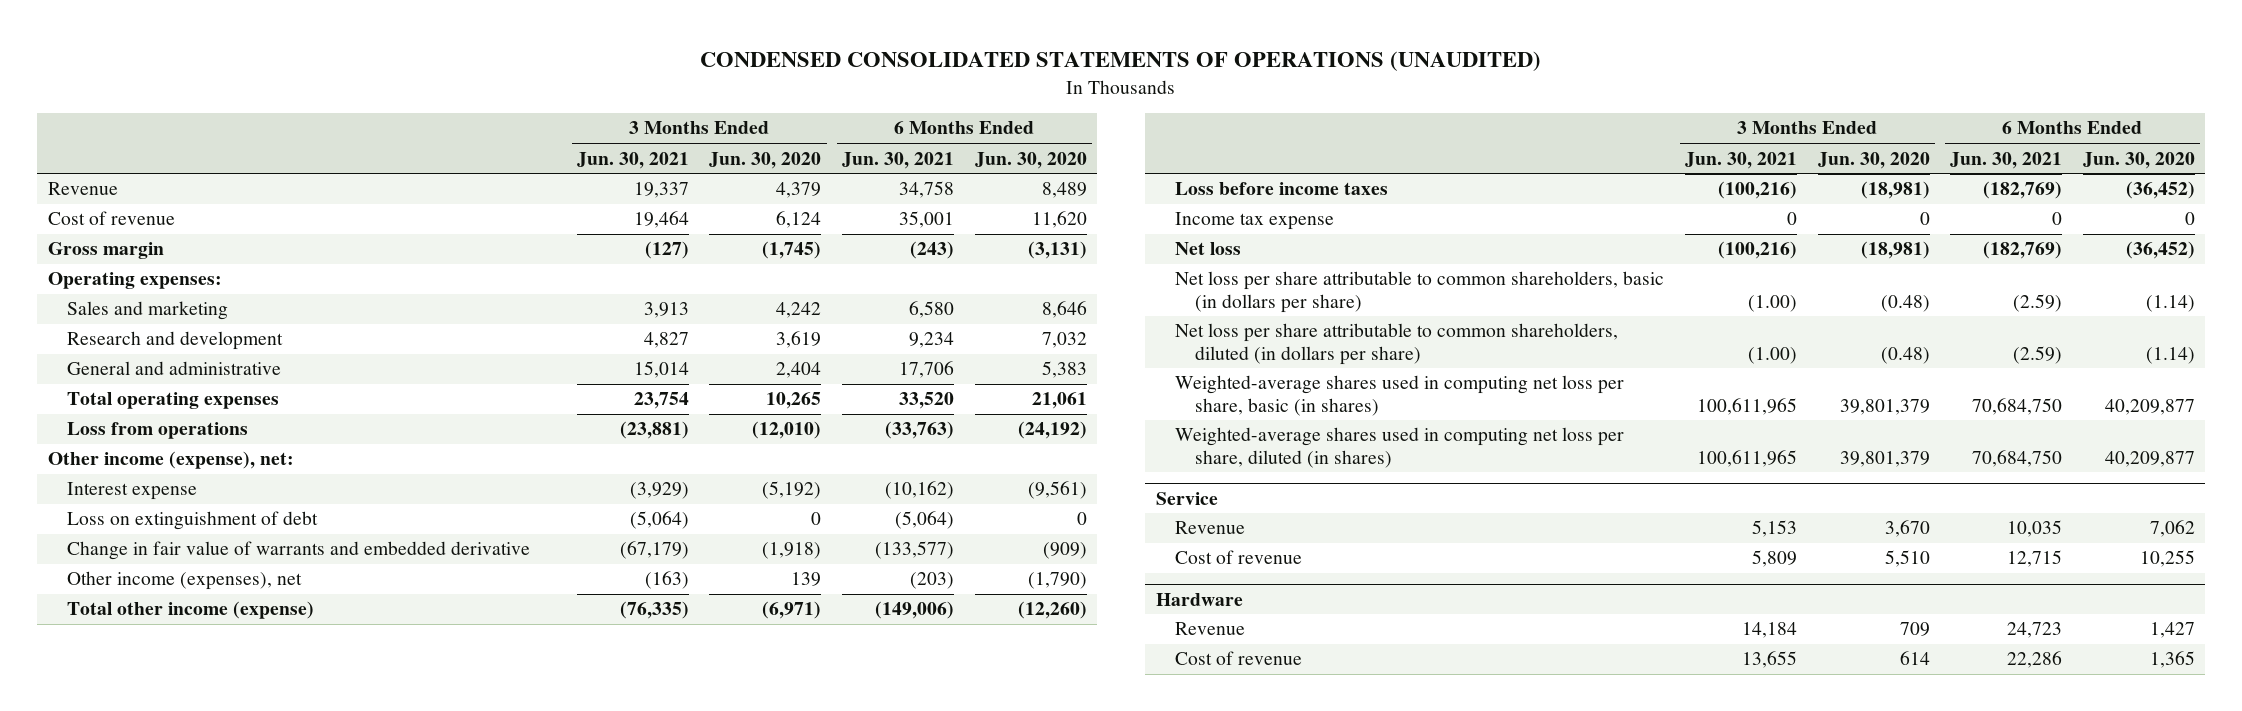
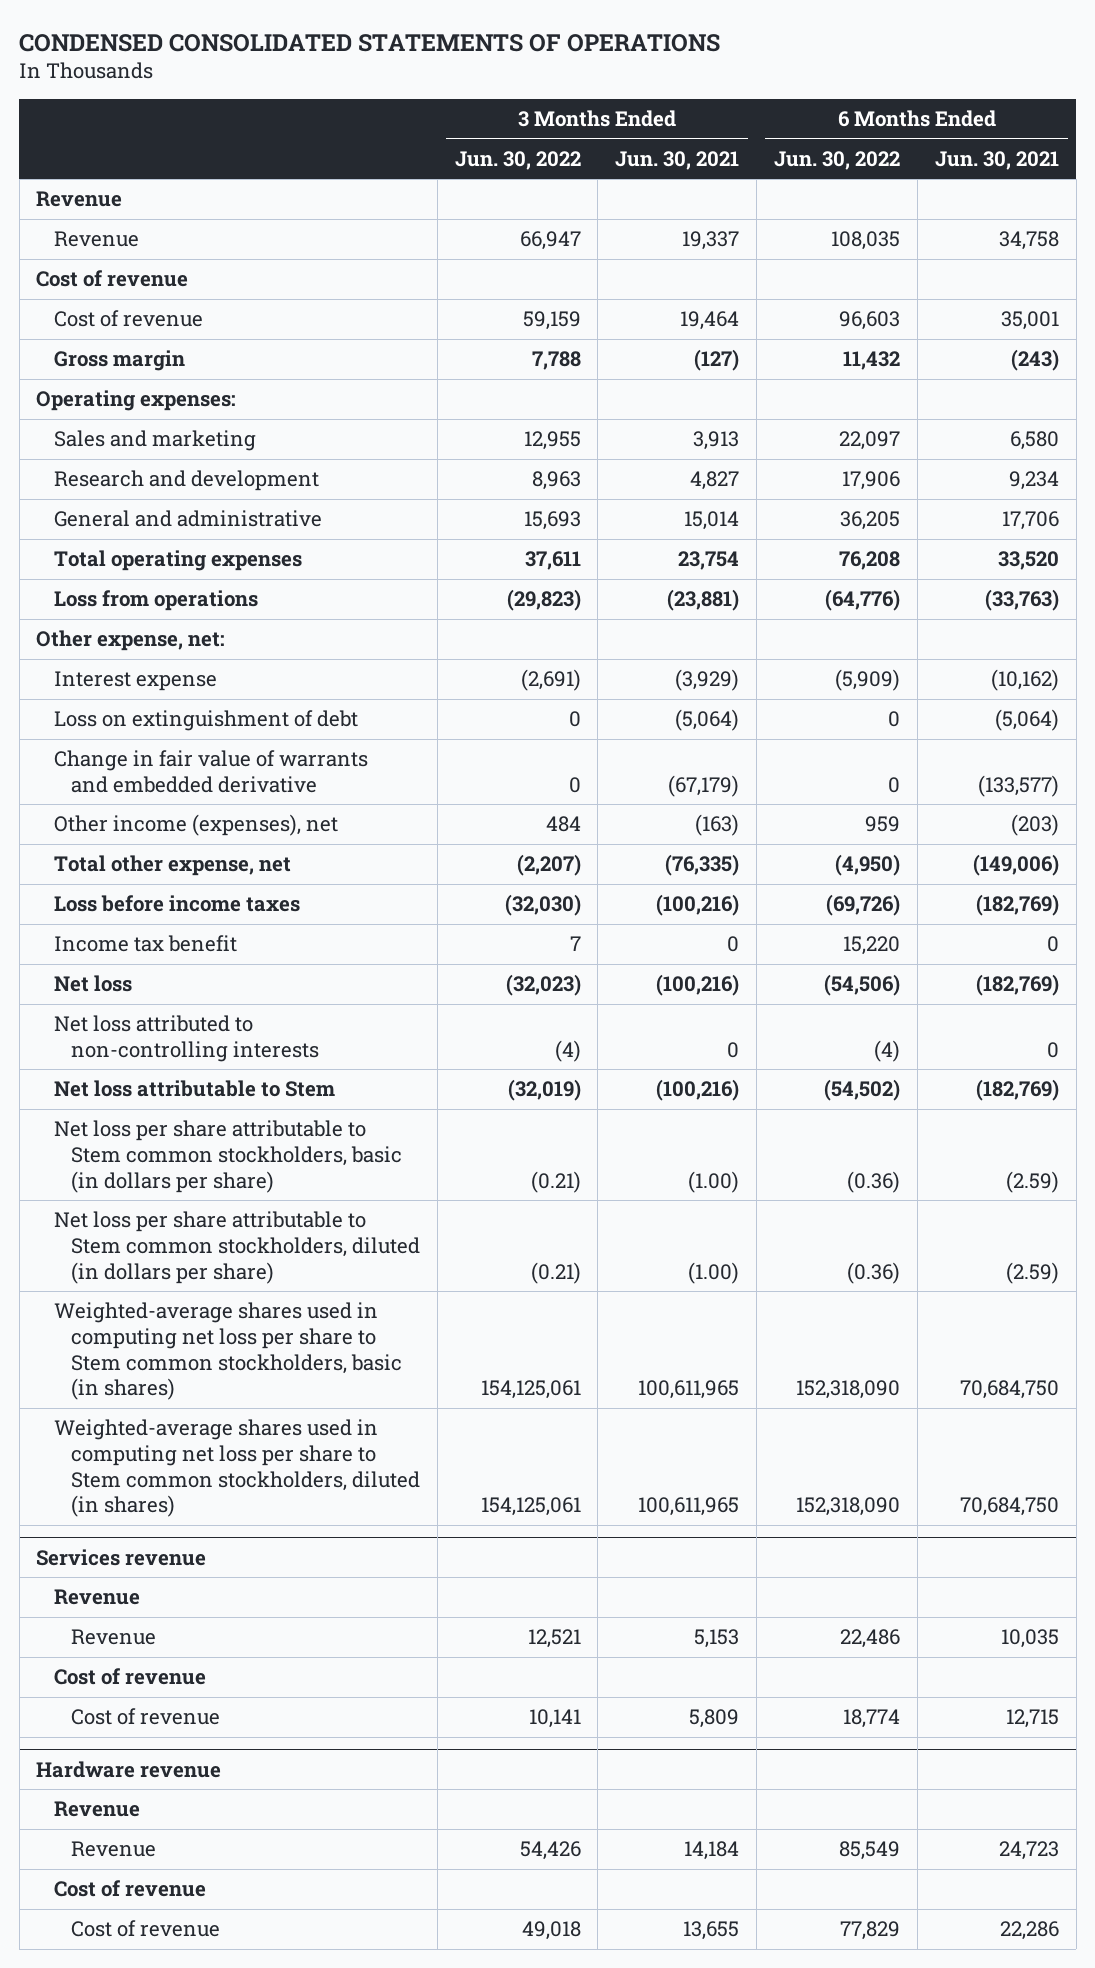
[700,51,1542,72] CONDENSED CONSOLIDATED STATEMENTS OF OPERATIONS (UNAUDITED) -> [19,33,721,52] CONDENSED CONSOLIDATED STATEMENTS OF OPERATIONS
[709,151,822,169] Jun. 30, 2020 -> none
[974,151,1087,169] Jun. 30, 2020 -> none
none -> [454,150,581,170] Jun. 30, 2022
none -> [774,150,901,170] Jun. 30, 2022
none -> [36,191,123,208] Revenue
none -> [36,270,189,288] Cost of revenue
[47,451,294,470] Other income (expense), net: -> [36,630,226,652] Other expense, net:
[67,601,315,620] Total other income (expense) -> [53,855,291,877] Total other expense, net
[1175,212,1335,231] Income tax expense -> [53,935,237,953] Income tax benefit
none -> [53,1015,319,1062] Net loss attributed to non-controlling interests
none -> [53,1080,335,1098] Net loss attributable to Stem
[1175,271,1665,313] Net loss per share attributable to common shareholders, basic (in dollars per share) -> [53,1120,402,1193] Net loss per share attributable to Stem common stockholders, basic (in dollars per share)
[1175,323,1619,365] Net loss per share attributable to common shareholders, diluted (in dollars per share) -> [53,1211,420,1284] Net loss per share attributable to Stem common stockholders, diluted (in dollars per share)
[1175,375,1625,416] Weighted-average shares used in computing net loss per share, basic (in shares) -> [53,1302,402,1401] Weighted-average shares used in computing net loss per share to Stem common stockholders, basic (in shares)
[1175,427,1625,468] Weighted-average shares used in computing net loss per share, diluted (in shares) -> [53,1419,420,1518] Weighted-average shares used in computing net loss per share to Stem common stockholders, diluted (in shares)
[1155,491,1218,505] Service -> [36,1549,207,1567] Services revenue
none -> [53,1589,140,1606] Revenue
none -> [53,1668,206,1686] Cost of revenue
[1155,592,1243,606] Hardware -> [36,1761,222,1779] Hardware revenue
none -> [53,1801,140,1818] Revenue
none -> [53,1880,206,1898] Cost of revenue

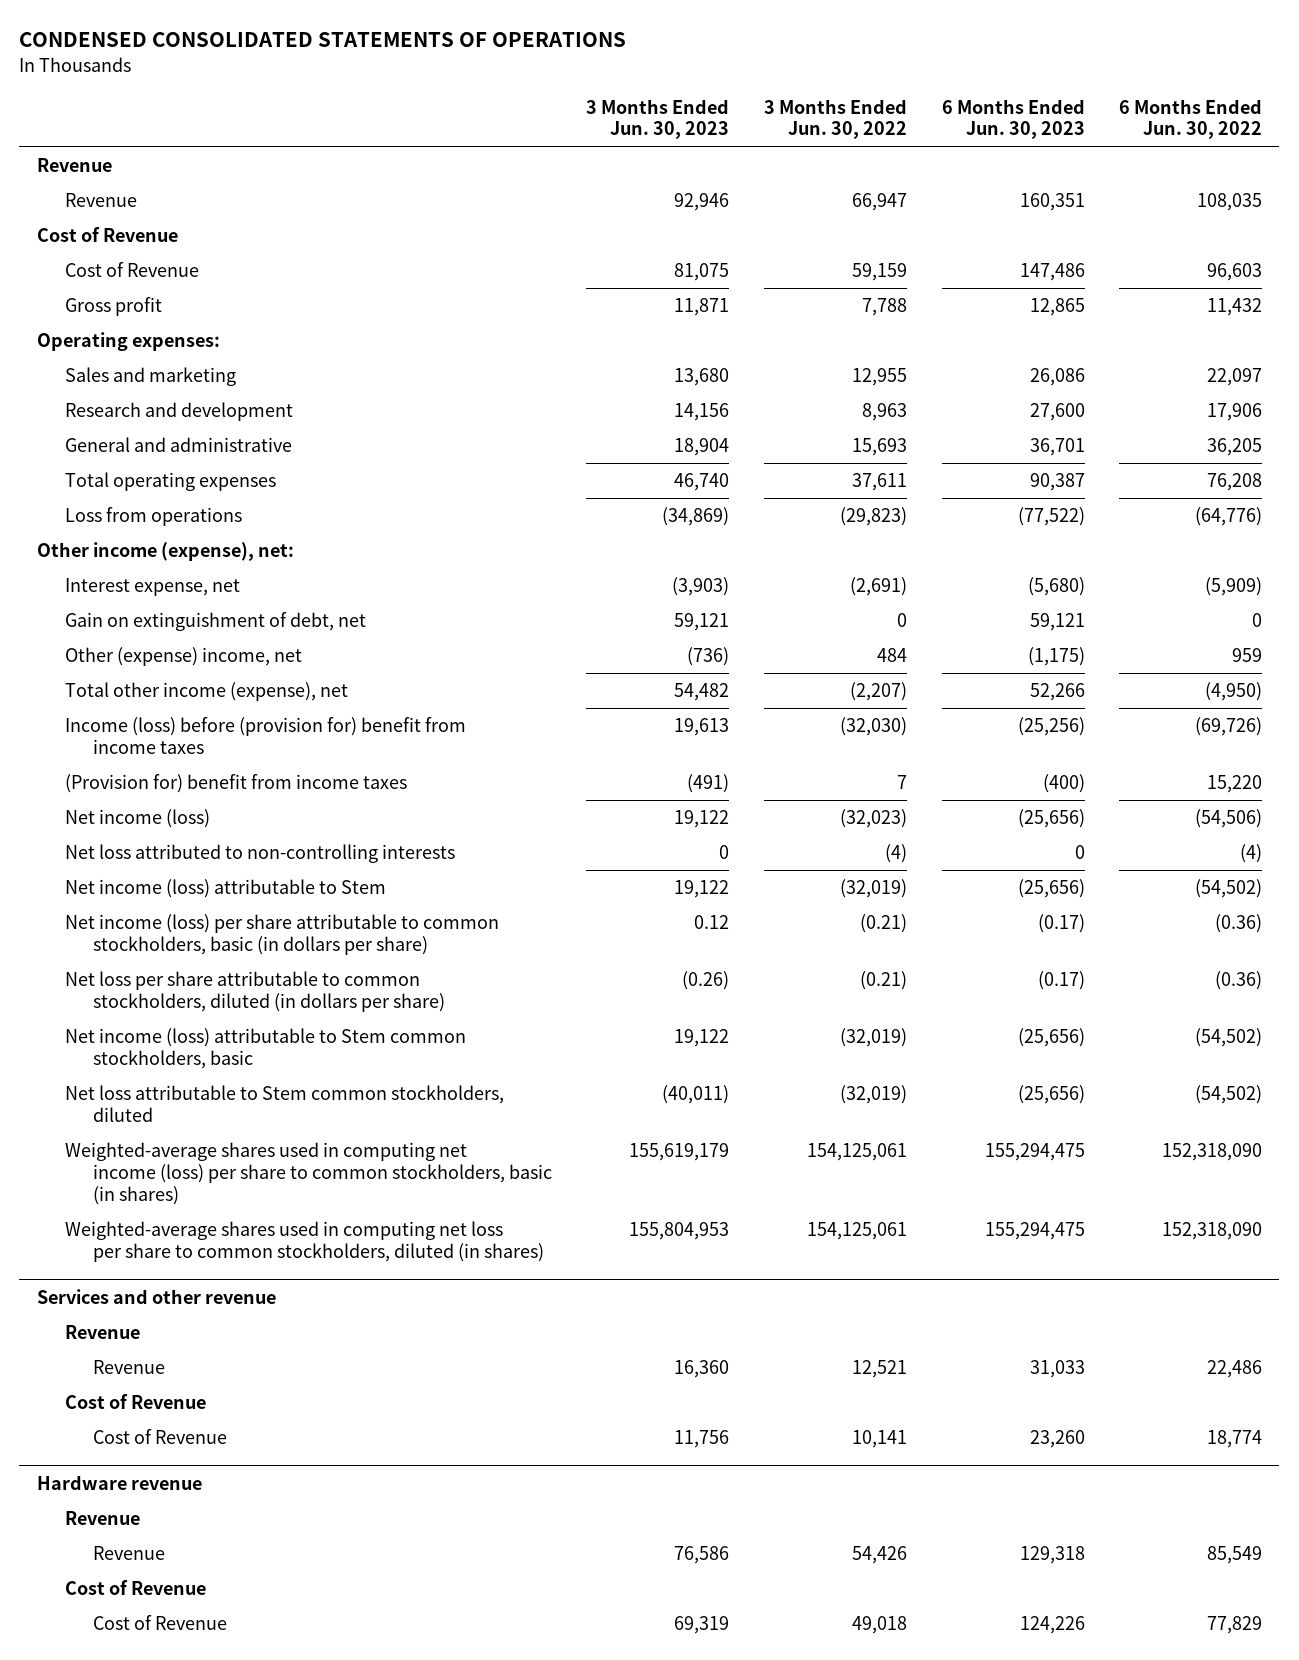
[615,150,740,170] Jun. 30, 2021 -> none
[934,150,1059,170] Jun. 30, 2021 -> none
none -> [586,98,730,140] 3 Months Ended Jun. 30, 2023
none -> [941,98,1085,140] 6 Months Ended Jun. 30, 2023
[36,270,189,288] Cost of revenue -> [36,227,178,243] Cost of Revenue
[53,310,203,328] Cost of revenue -> [64,262,199,278] Cost of Revenue
[53,350,185,372] Gross margin -> [64,297,162,317] Gross profit
[53,750,368,793] Change in fair value of warrants and embedded derivative -> none
[36,630,226,652] Other expense, net: -> [36,542,294,562] Other income (expense), net:
[53,671,217,692] Interest expense -> [64,578,240,597] Interest expense, net
[53,710,358,732] Loss on extinguishment of debt -> [64,612,366,632] Gain on extinguishment of debt, net
[53,814,338,837] Other income (expenses), net -> [64,647,302,667] Other (expense) income, net
[53,855,291,877] Total other expense, net -> [64,682,348,702] Total other income (expense), net
[53,895,300,913] Loss before income taxes -> [64,717,466,754] Income (loss) before (provision for) benefit from income taxes
[53,935,237,953] Income tax benefit -> [64,774,407,794] (Provision for) benefit from income taxes
[53,975,132,993] Net loss -> [64,809,210,829] Net income (loss)
[53,1080,335,1098] Net loss attributable to Stem -> [64,879,386,899] Net income (loss) attributable to Stem
[53,1120,402,1193] Net loss per share attributable to Stem common stockholders, basic (in dollars per share) -> [64,914,499,955] Net income (loss) per share attributable to common stockholders, basic (in dollars per share)
[53,1211,420,1284] Net loss per share attributable to Stem common stockholders, diluted (in dollars per share) -> [64,971,445,1012] Net loss per share attributable to common stockholders, diluted (in dollars per share)
none -> [64,1028,466,1069] Net income (loss) attributable to Stem common stockholders, basic
none -> [64,1085,504,1122] Net loss attributable to Stem common stockholders, diluted
[53,1302,402,1401] Weighted-average shares used in computing net loss per share to Stem common stockholders, basic (in shares) -> [64,1142,552,1205] Weighted-average shares used in computing net income (loss) per share to common stockholders, basic (in shares)
[53,1419,420,1518] Weighted-average shares used in computing net loss per share to Stem common stockholders, diluted (in shares) -> [64,1221,544,1262] Weighted-average shares used in computing net loss per share to common stockholders, diluted (in shares)
[36,1549,207,1567] Services revenue -> [36,1289,276,1305] Services and other revenue
[53,1668,206,1686] Cost of revenue -> [64,1394,206,1410] Cost of Revenue
[70,1708,220,1726] Cost of revenue -> [92,1429,227,1445] Cost of Revenue
[53,1880,206,1898] Cost of revenue -> [64,1580,206,1596] Cost of Revenue
[70,1920,220,1938] Cost of revenue -> [92,1615,227,1631] Cost of Revenue

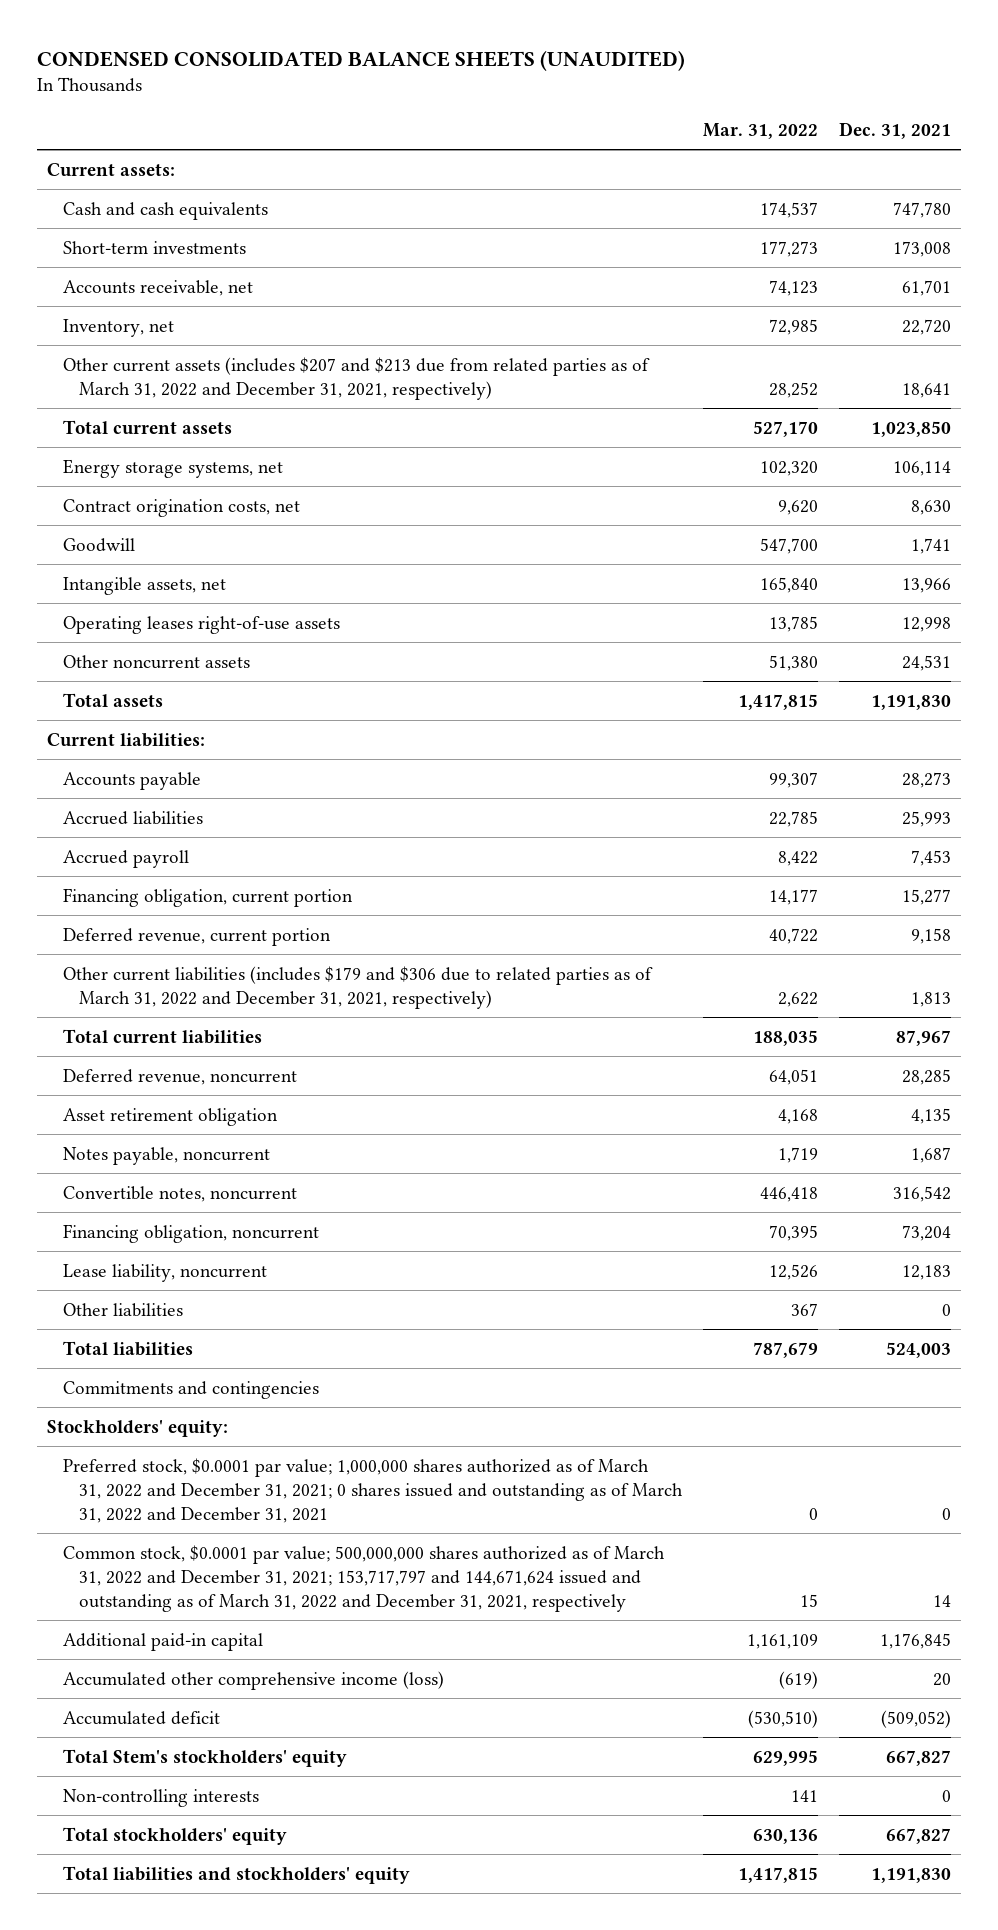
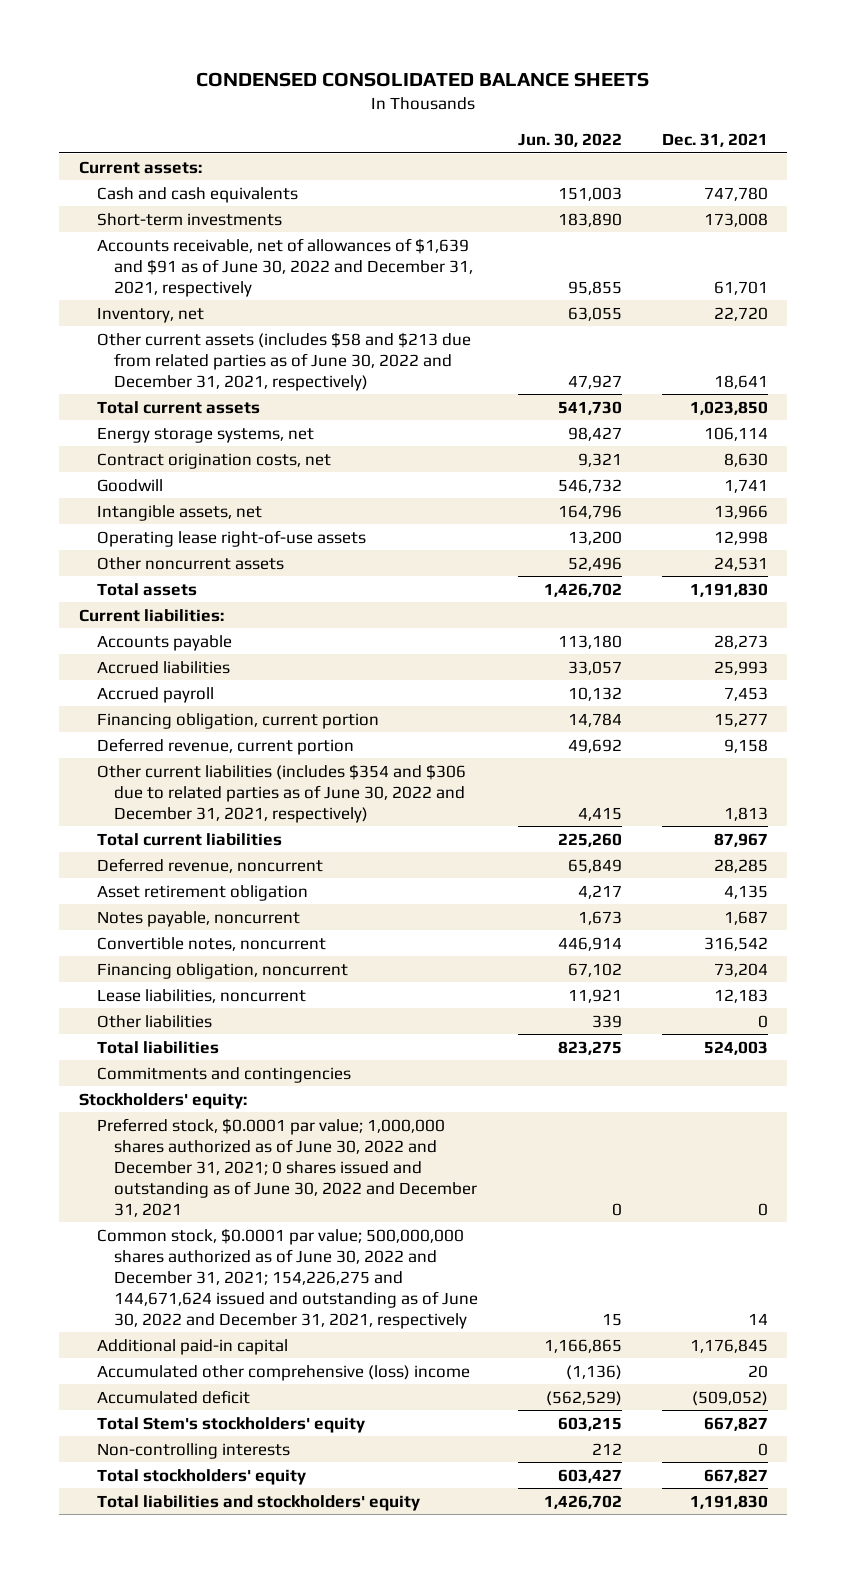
[36,50,685,72] CONDENSED CONSOLIDATED BALANCE SHEETS (UNAUDITED) -> [196,72,650,88] CONDENSED CONSOLIDATED BALANCE SHEETS
[702,122,818,139] Mar. 31, 2022 -> none
none -> [518,133,623,148] Jun. 30, 2022
[63,279,254,296] Accounts receivable, net -> [96,237,474,297] Accounts receivable, net of allowances of $1,639 and $91 as of June 30, 2022 and December 31, 2021, respectively
[63,356,651,400] Other current assets (includes $207 and $213 due from related parties as of March 31, 2022 and December 31, 2021, respectively) -> [96,331,471,391] Other current assets (includes $58 and $213 due from related parties as of June 30, 2022 and December 31, 2021, respectively)
[63,615,341,634] Operating leases right-of-use assets -> [96,529,366,547] Operating lease right-of-use assets
[63,965,654,1009] Other current liabilities (includes $179 and $306 due to related parties as of March 31, 2022 and December 31, 2021, respectively) -> [96,763,466,823] Other current liabilities (includes $354 and $306 due to related parties as of June 30, 2022 and December 31, 2021, respectively)
[63,1263,268,1282] Lease liability, noncurrent -> [96,988,306,1003] Lease liabilities, noncurrent
[63,1457,683,1523] Preferred stock, $0.0001 par value; 1,000,000 shares authorized as of March 31, 2022 and December 31, 2021; 0 shares issued and outstanding as of March 31, 2022 and December 31, 2021 -> [96,1117,478,1217] Preferred stock, $0.0001 par value; 1,000,000 shares authorized as of June 30, 2022 and December 31, 2021; 0 shares issued and outstanding as of June 30, 2022 and December 31, 2021
[63,1544,666,1612] Common stock, $0.0001 par value; 500,000,000 shares authorized as of March 31, 2022 and December 31, 2021; 153,717,797 and 144,671,624 issued and outstanding as of March 31, 2022 and December 31, 2021, respectively -> [96,1227,479,1329] Common stock, $0.0001 par value; 500,000,000 shares authorized as of June 30, 2022 and December 31, 2021; 154,226,275 and 144,671,624 issued and outstanding as of June 30, 2022 and December 31, 2021, respectively
[63,1670,445,1690] Accumulated other comprehensive income (loss) -> [96,1364,470,1381] Accumulated other comprehensive (loss) income

